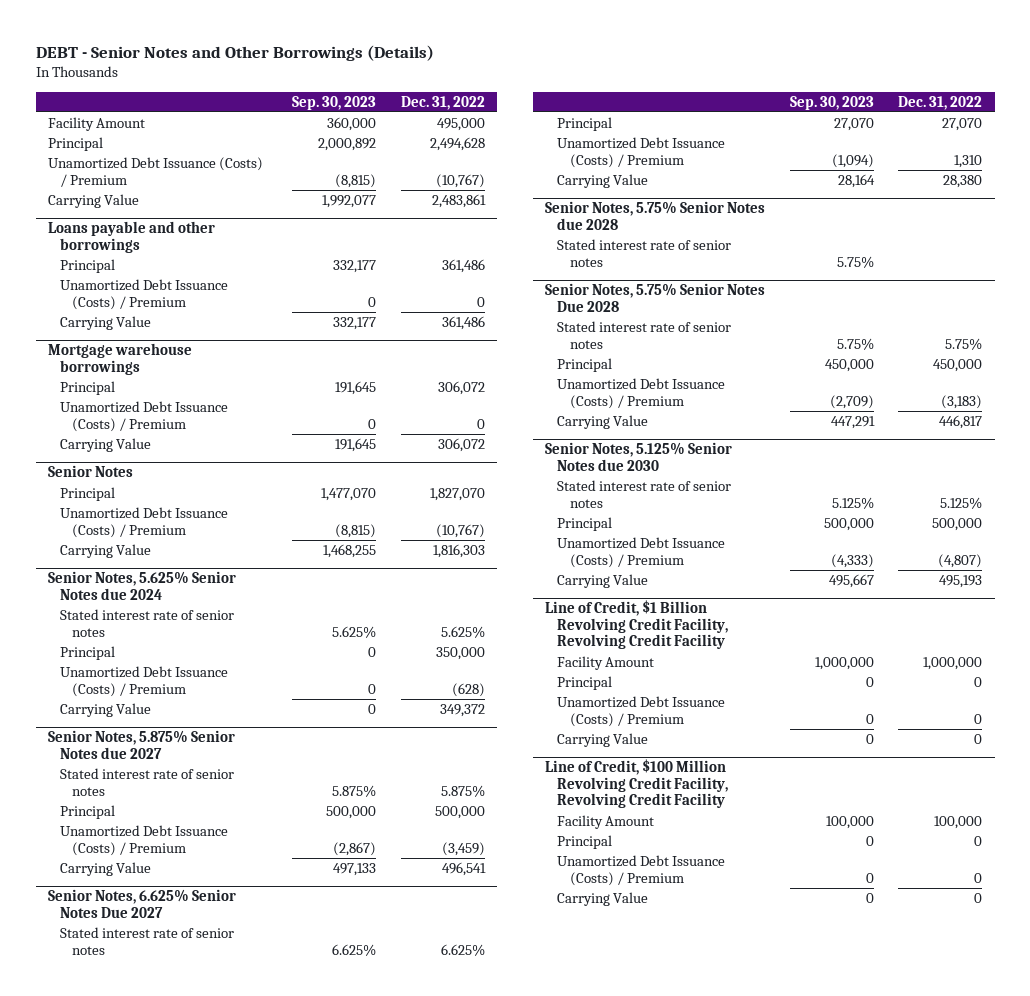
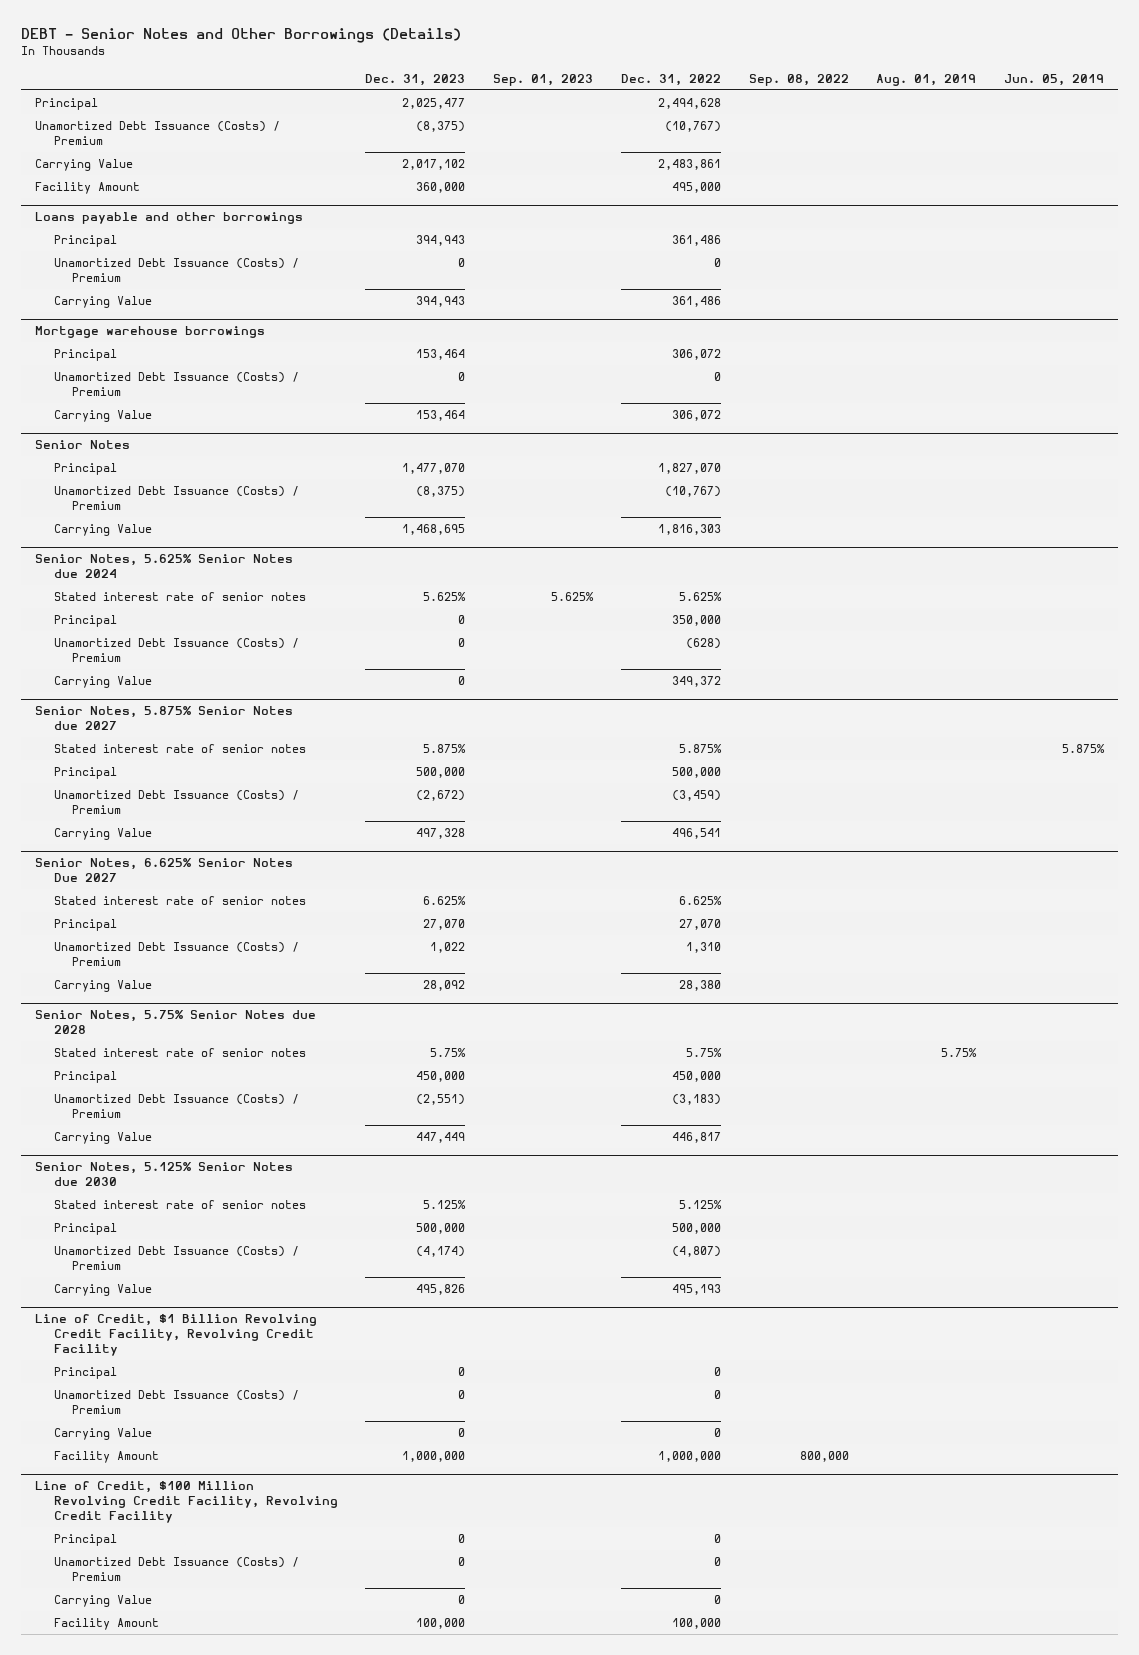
[292,95,377,110] Sep. 30, 2023 -> none
none -> [365,73,466,86] Dec. 31, 2023
none -> [493,73,594,86] Sep. 01, 2023
none -> [748,73,849,86] Sep. 08, 2022
none -> [876,73,977,86] Aug. 01, 2019
none -> [1004,73,1105,86] Jun. 05, 2019
[47,117,145,132] Facility Amount -> [35,181,141,194] Facility Amount
[557,239,732,267] Stated interest rate of senior notes -> none
[545,283,766,312] Senior Notes, 5.75% Senior Notes Due 2028 -> none
[557,656,655,671] Facility Amount -> [53,1450,159,1463] Facility Amount
[557,815,655,830] Facility Amount -> [53,1617,159,1630] Facility Amount

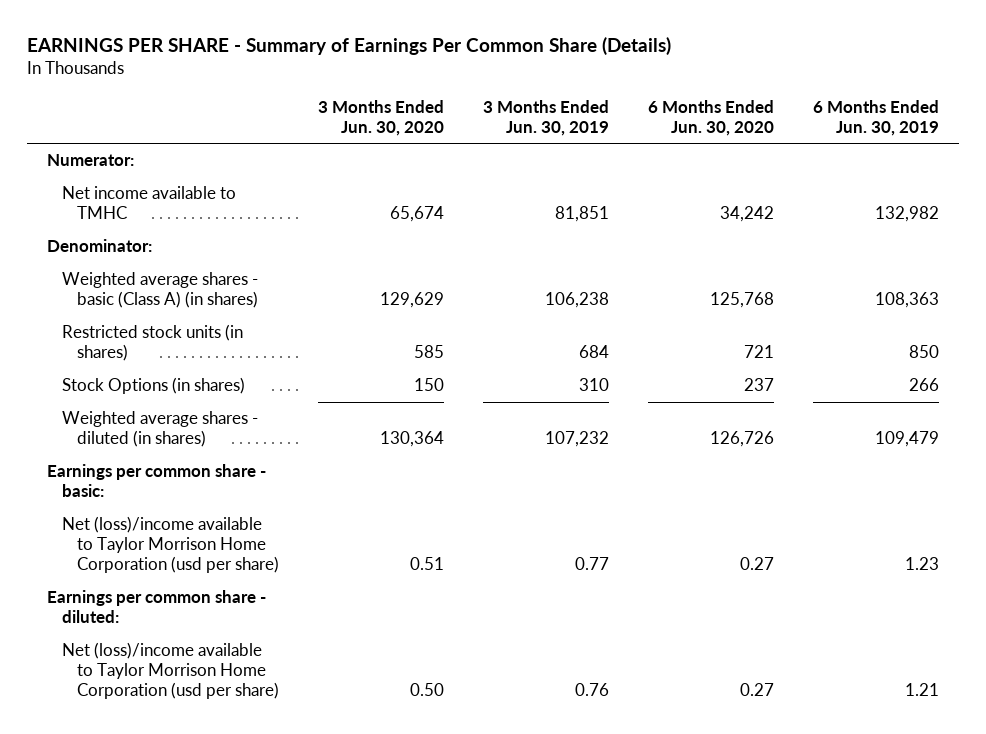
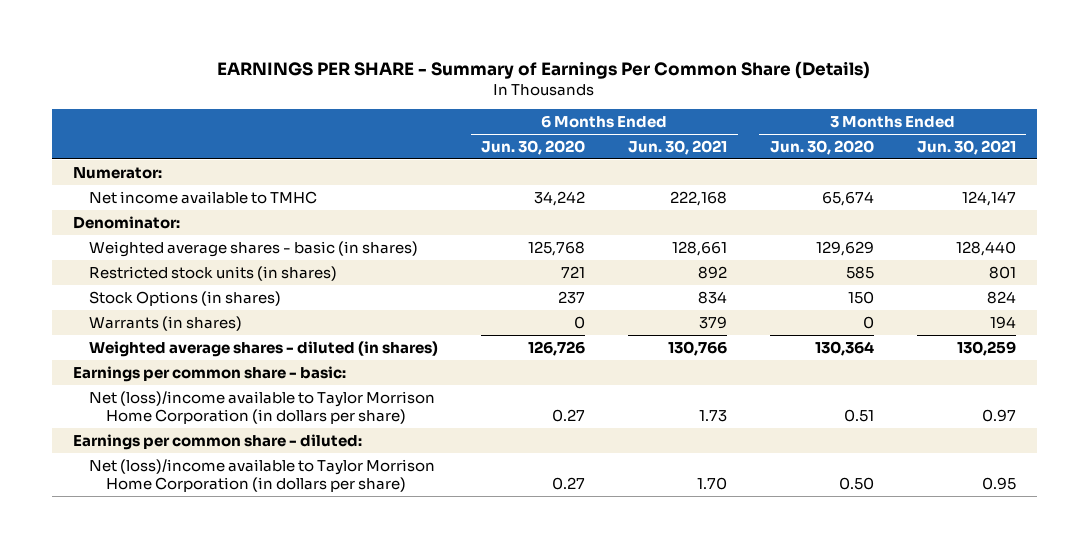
[483,99,610,136] 3 Months Ended Jun. 30, 2019 -> none
[813,99,940,136] 6 Months Ended Jun. 30, 2019 -> none
none -> [627,139,727,155] Jun. 30, 2021
none -> [916,139,1016,155] Jun. 30, 2021
[61,272,259,309] Weighted average shares - basic (Class A) (in shares) -> [89,240,419,257] Weighted average shares - basic (in shares)
none -> [89,315,243,331] Warrants (in shares)
[61,516,280,574] Net (loss)/income available to Taylor Morrison Home Corporation (usd per share) -> [89,390,436,425] Net (loss)/income available to Taylor Morrison Home Corporation (in dollars per share)
[61,642,280,700] Net (loss)/income available to Taylor Morrison Home Corporation (usd per share) -> [89,458,436,493] Net (loss)/income available to Taylor Morrison Home Corporation (in dollars per share)

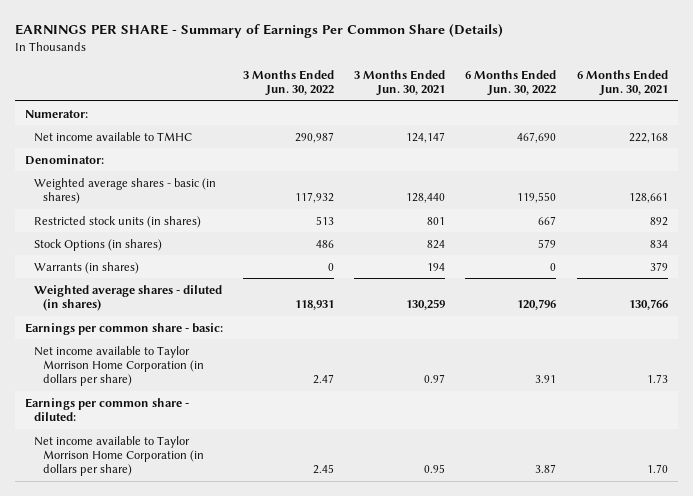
[481,139,586,155] Jun. 30, 2020 -> none
[769,139,874,155] Jun. 30, 2020 -> none
none -> [243,69,335,96] 3 Months Ended Jun. 30, 2022
none -> [465,69,557,96] 6 Months Ended Jun. 30, 2022
[89,390,436,425] Net (loss)/income available to Taylor Morrison Home Corporation (in dollars per share) -> [34,345,205,387] Net income available to Taylor Morrison Home Corporation (in dollars per share)
[89,458,436,493] Net (loss)/income available to Taylor Morrison Home Corporation (in dollars per share) -> [34,435,205,477] Net income available to Taylor Morrison Home Corporation (in dollars per share)

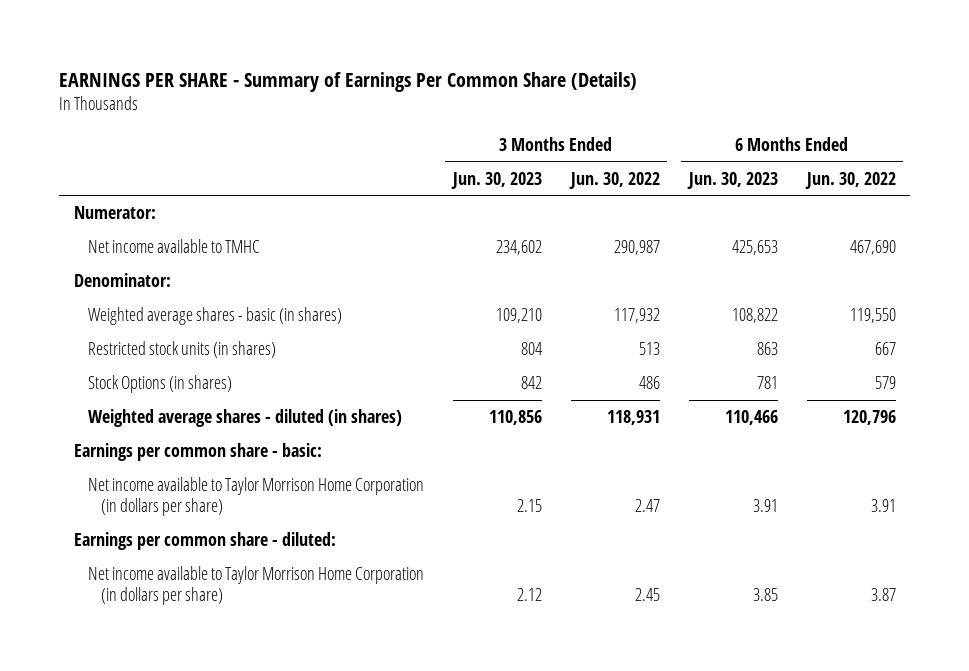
[354,69,446,96] 3 Months Ended Jun. 30, 2021 -> none
[576,69,668,96] 6 Months Ended Jun. 30, 2021 -> none
none -> [450,171,542,189] Jun. 30, 2023
none -> [686,171,778,189] Jun. 30, 2023
[34,261,140,274] Warrants (in shares) -> none

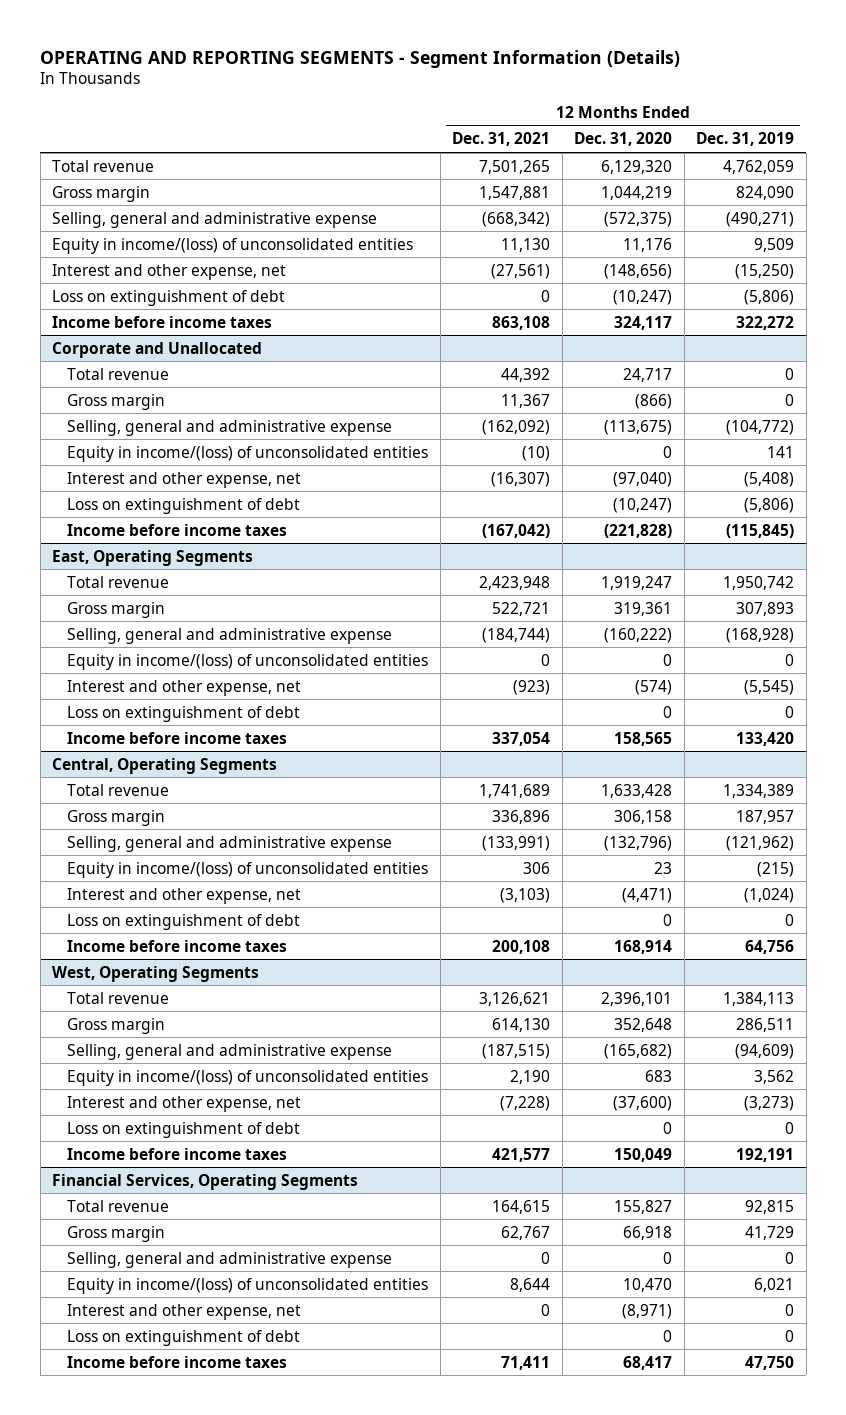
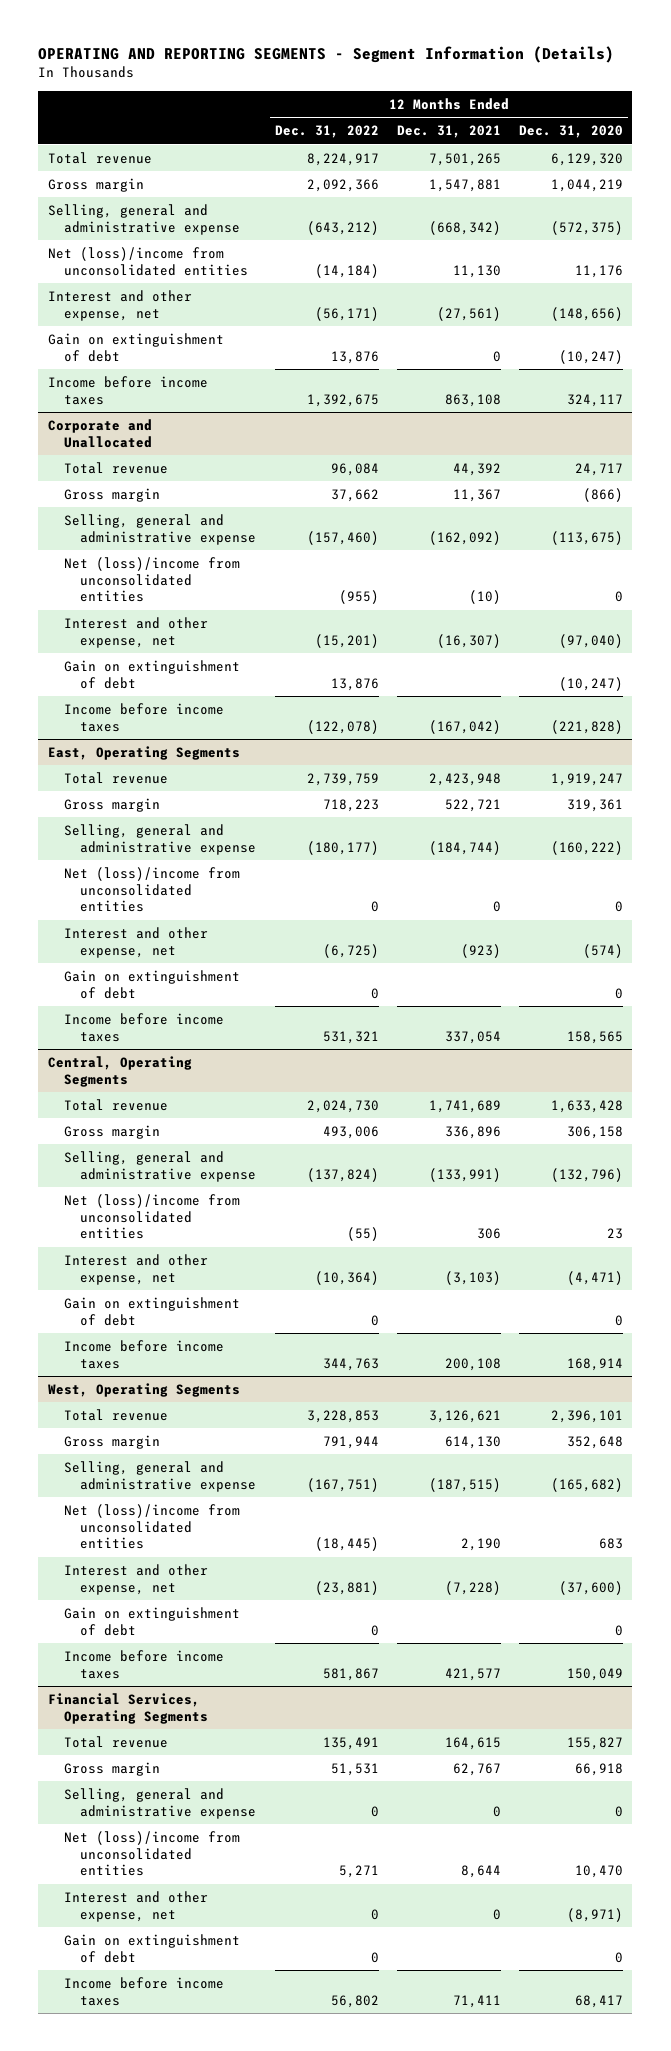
[696,132,795,147] Dec. 31, 2019 -> none
none -> [274,125,379,139] Dec. 31, 2022
[52,237,414,254] Equity in income/(loss) of unconsolidated entities -> [47,246,249,276] Net (loss)/income from unconsolidated entities
[52,289,286,306] Loss on extinguishment of debt -> [47,332,224,362] Gain on extinguishment of debt
[67,445,429,462] Equity in income/(loss) of unconsolidated entities -> [64,556,241,603] Net (loss)/income from unconsolidated entities
[67,497,301,514] Loss on extinguishment of debt -> [64,659,241,689] Gain on extinguishment of debt
[67,653,429,670] Equity in income/(loss) of unconsolidated entities -> [64,866,241,913] Net (loss)/income from unconsolidated entities
[67,705,301,722] Loss on extinguishment of debt -> [64,969,241,999] Gain on extinguishment of debt
[67,861,429,878] Equity in income/(loss) of unconsolidated entities -> [64,1193,241,1240] Net (loss)/income from unconsolidated entities
[67,913,301,930] Loss on extinguishment of debt -> [64,1296,241,1326] Gain on extinguishment of debt
[67,1069,429,1086] Equity in income/(loss) of unconsolidated entities -> [64,1503,241,1550] Net (loss)/income from unconsolidated entities
[67,1121,301,1138] Loss on extinguishment of debt -> [64,1606,241,1636] Gain on extinguishment of debt
[67,1277,429,1294] Equity in income/(loss) of unconsolidated entities -> [64,1830,241,1877] Net (loss)/income from unconsolidated entities
[67,1329,301,1346] Loss on extinguishment of debt -> [64,1933,241,1963] Gain on extinguishment of debt

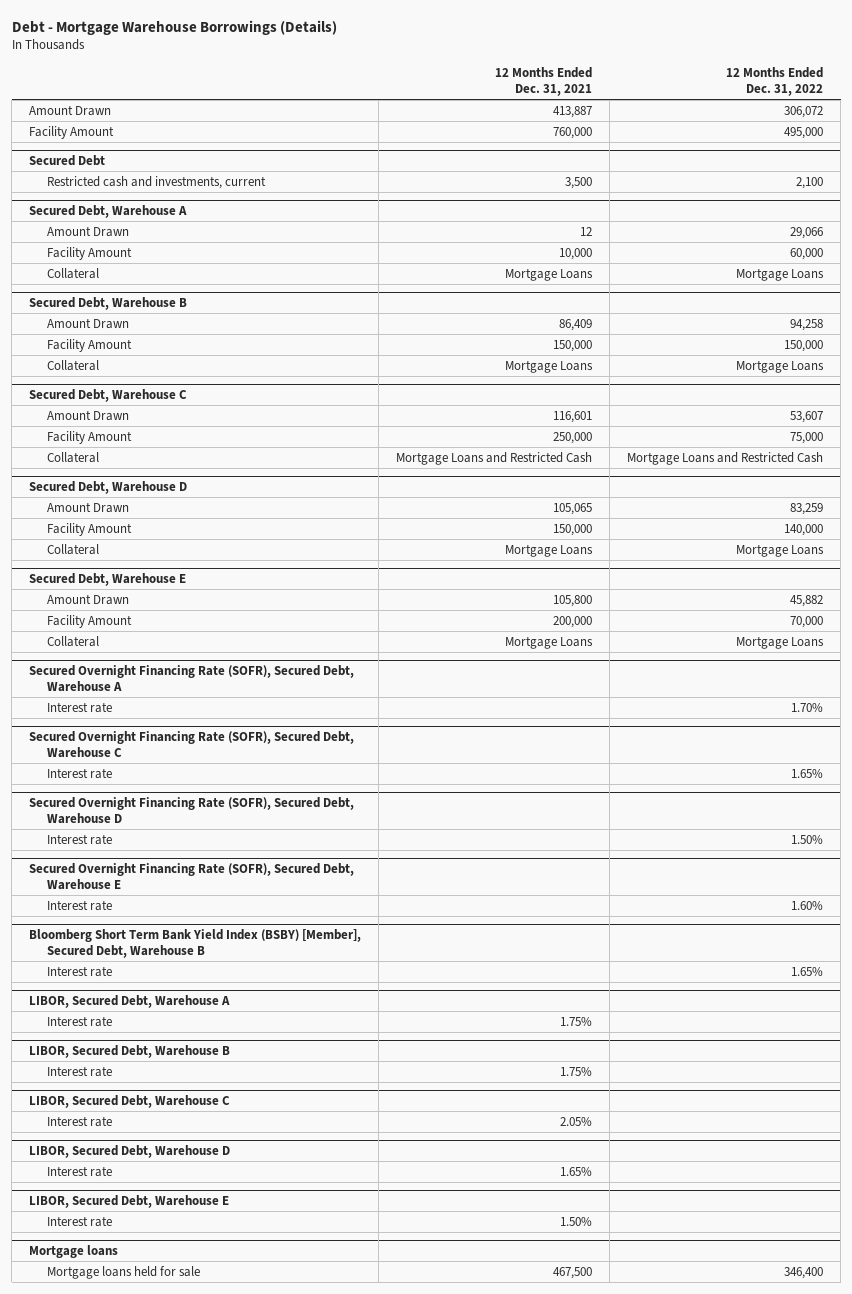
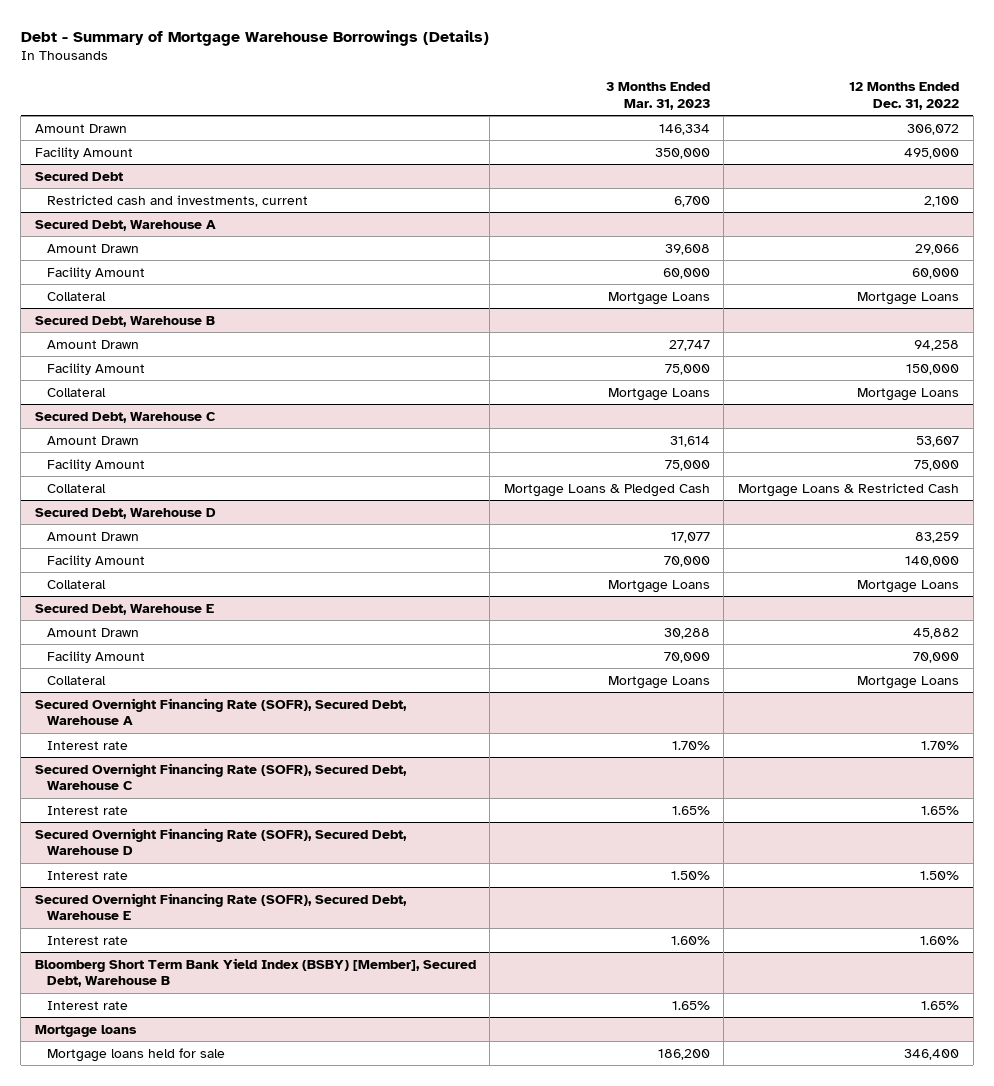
[11,19,337,35] Debt - Mortgage Warehouse Borrowings (Details) -> [20,29,489,46] Debt - Summary of Mortgage Warehouse Borrowings (Details)
[495,66,593,97] 12 Months Ended Dec. 31, 2021 -> none
none -> [605,82,710,110] 3 Months Ended Mar. 31, 2023
[627,451,824,465] Mortgage Loans and Restricted Cash -> [737,482,959,497] Mortgage Loans & Restricted Cash
[29,994,231,1008] LIBOR, Secured Debt, Warehouse A -> none
[46,1015,112,1027] Interest rate -> none
[29,1044,231,1058] LIBOR, Secured Debt, Warehouse B -> none
[46,1065,112,1077] Interest rate -> none
[29,1094,231,1108] LIBOR, Secured Debt, Warehouse C -> none
[46,1115,112,1127] Interest rate -> none
[29,1144,231,1158] LIBOR, Secured Debt, Warehouse D -> none
[46,1165,112,1177] Interest rate -> none
[29,1194,230,1208] LIBOR, Secured Debt, Warehouse E -> none
[46,1215,112,1227] Interest rate -> none

